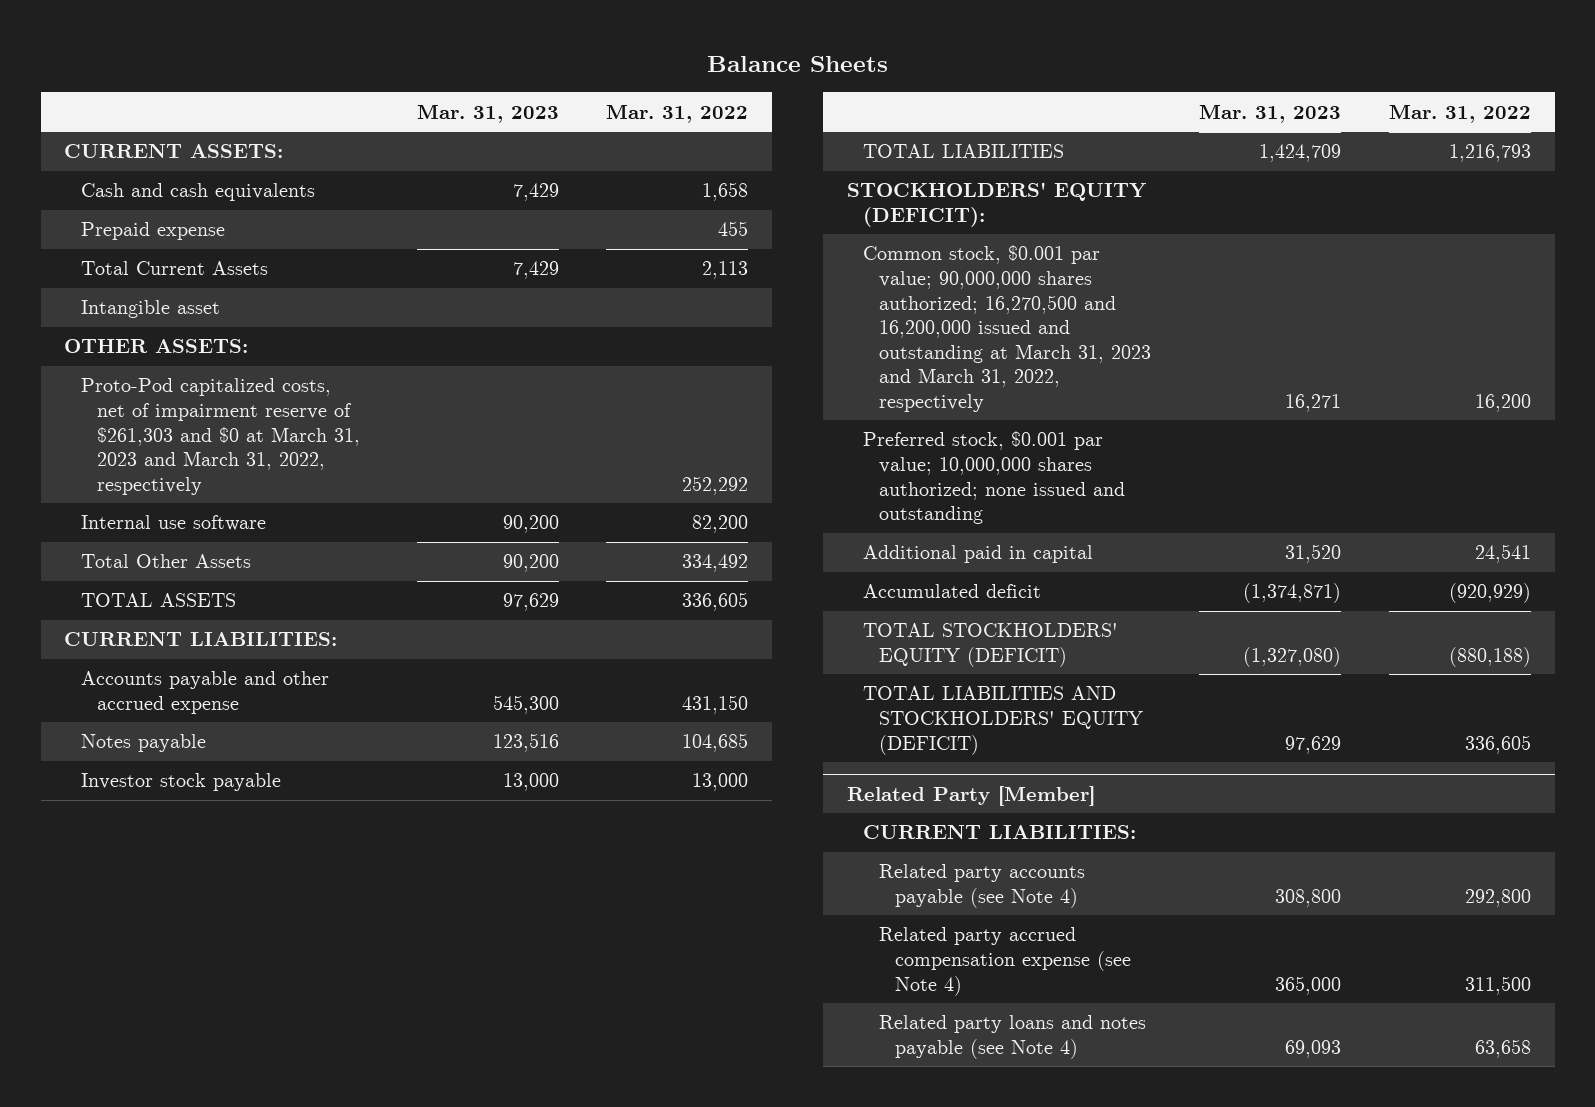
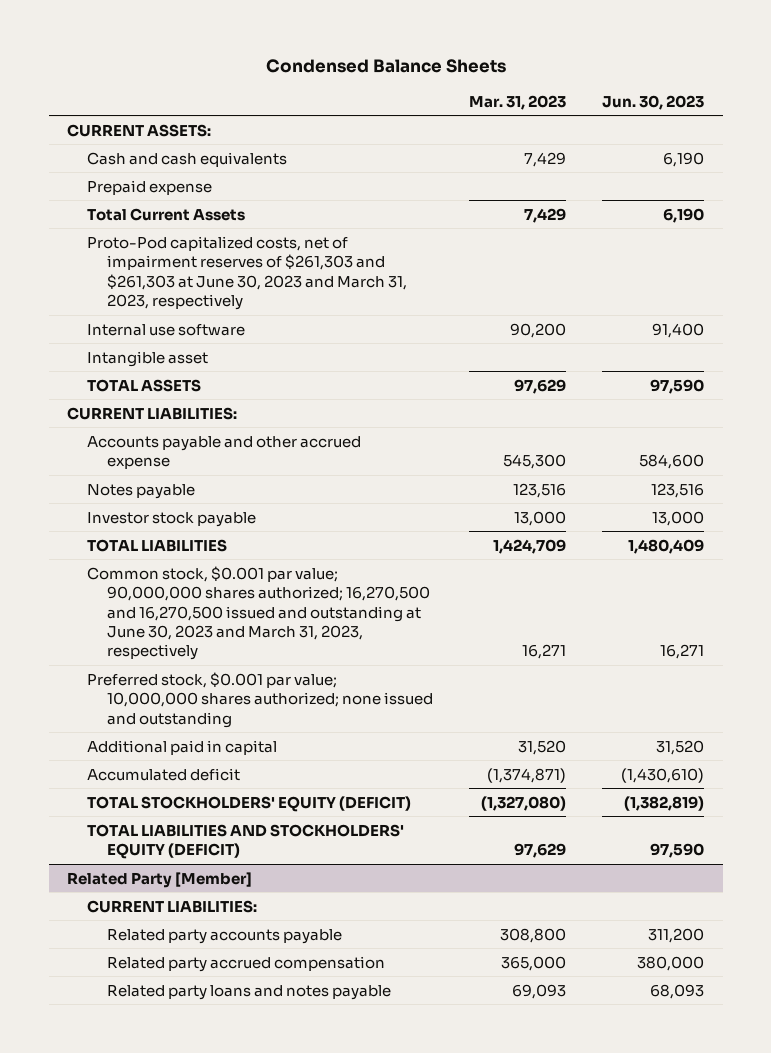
[706,55,888,72] Balance Sheets -> [265,59,506,74] Condensed Balance Sheets
[606,103,749,123] Mar. 31, 2022 -> none
none -> [602,94,705,110] Jun. 30, 2023
[64,339,249,354] OTHER ASSETS: -> none
[80,378,360,495] Proto-Pod capitalized costs, net of impairment reserve of $261,303 and $0 at March 31, 2023 and March 31, 2022, respectively -> [86,235,408,310] Proto-Pod capitalized costs, net of impairment reserves of $261,303 and $261,303 at June 30, 2023 and March 31, 2023, respectively
[80,554,251,569] Total Other Assets -> none
[80,300,220,319] Intangible asset -> [86,350,208,367] Intangible asset
[846,182,1146,227] STOCKHOLDERS' EQUITY (DEFICIT): -> none
[863,245,1152,412] Common stock, $0.001 par value; 90,000,000 shares authorized; 16,270,500 and 16,200,000 issued and outstanding at March 31, 2023 and March 31, 2022, respectively -> [86,565,431,661] Common stock, $0.001 par value; 90,000,000 shares authorized; 16,270,500 and 16,270,500 issued and outstanding at June 30, 2023 and March 31, 2023, respectively
[879,864,1086,908] Related party accounts payable (see Note 4) -> [107,928,343,944] Related party accounts payable
[879,927,1132,996] Related party accrued compensation expense (see Note 4) -> [107,955,386,972] Related party accrued compensation
[879,1015,1147,1059] Related party loans and notes payable (see Note 4) -> [107,984,392,1000] Related party loans and notes payable

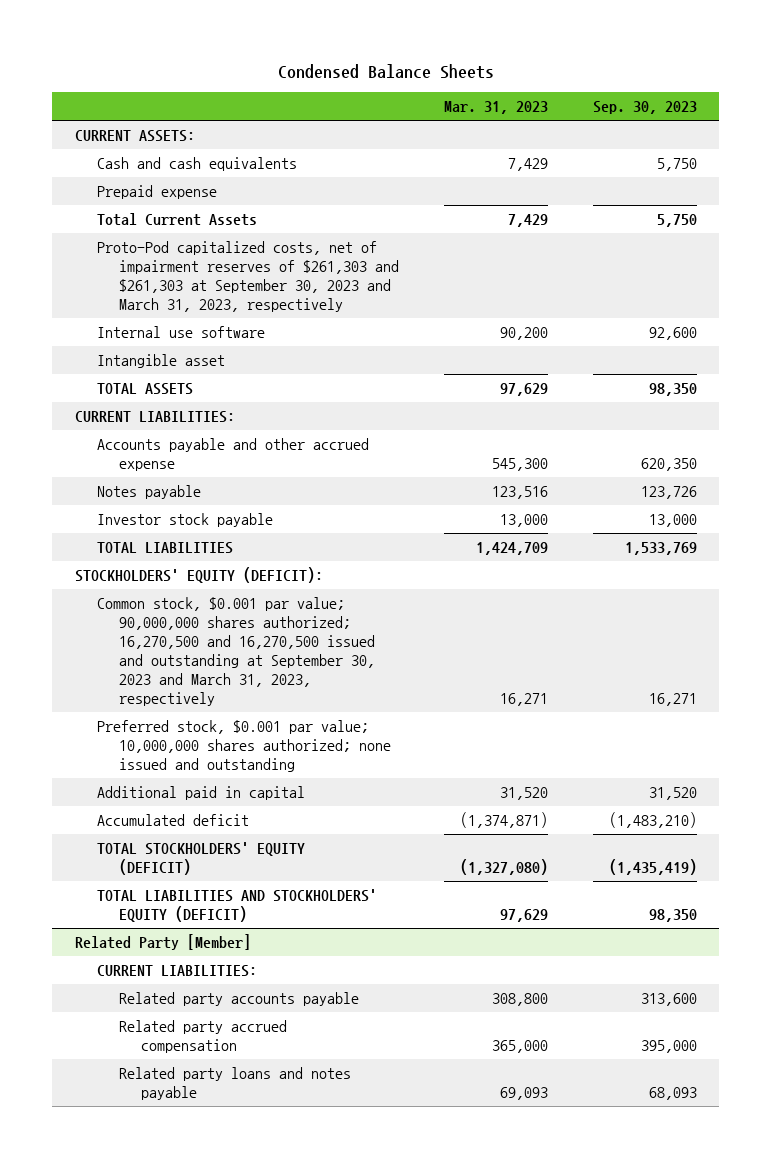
[602,94,705,110] Jun. 30, 2023 -> none
none -> [592,101,697,115] Sep. 30, 2023
[86,235,408,310] Proto-Pod capitalized costs, net of impairment reserves of $261,303 and $261,303 at June 30, 2023 and March 31, 2023, respectively -> [96,241,399,313] Proto-Pod capitalized costs, net of impairment reserves of $261,303 and $261,303 at September 30, 2023 and March 31, 2023, respectively
none -> [74,567,323,584] STOCKHOLDERS' EQUITY (DEFICIT):
[86,565,431,661] Common stock, $0.001 par value; 90,000,000 shares authorized; 16,270,500 and 16,270,500 issued and outstanding at June 30, 2023 and March 31, 2023, respectively -> [96,597,375,707] Common stock, $0.001 par value; 90,000,000 shares authorized; 16,270,500 and 16,270,500 issued and outstanding at September 30, 2023 and March 31, 2023, respectively

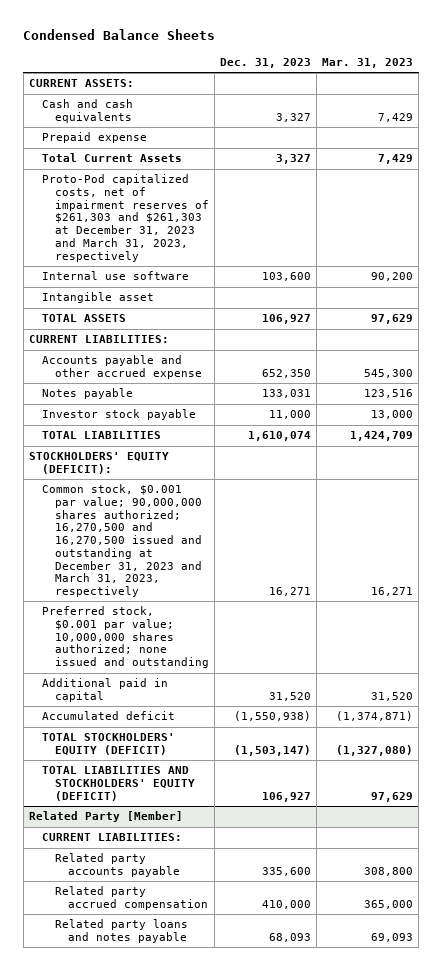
[592,101,697,115] Sep. 30, 2023 -> none
none -> [220,57,312,68] Dec. 31, 2023
[96,241,399,313] Proto-Pod capitalized costs, net of impairment reserves of $261,303 and $261,303 at September 30, 2023 and March 31, 2023, respectively -> [42,174,209,262] Proto-Pod capitalized costs, net of impairment reserves of $261,303 and $261,303 at December 31, 2023 and March 31, 2023, respectively
[96,597,375,707] Common stock, $0.001 par value; 90,000,000 shares authorized; 16,270,500 and 16,270,500 issued and outstanding at September 30, 2023 and March 31, 2023, respectively -> [42,484,202,598] Common stock, $0.001 par value; 90,000,000 shares authorized; 16,270,500 and 16,270,500 issued and outstanding at December 31, 2023 and March 31, 2023, respectively

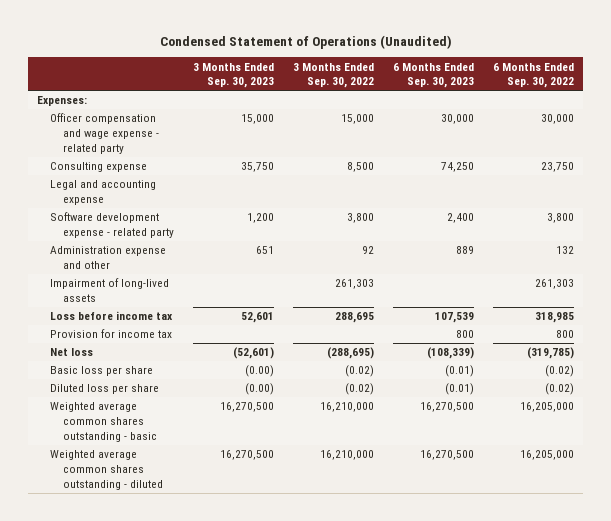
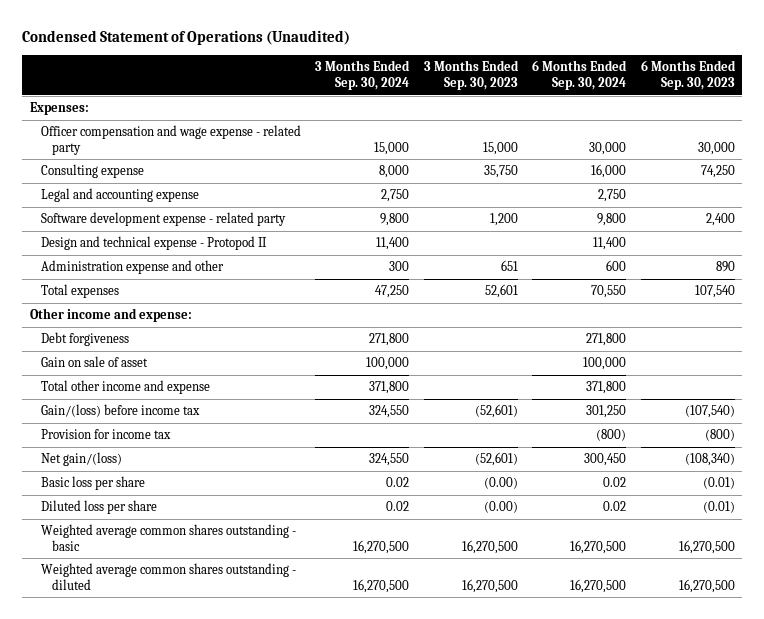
[292,62,374,89] 3 Months Ended Sep. 30, 2022 -> none
[492,62,574,89] 6 Months Ended Sep. 30, 2022 -> none
none -> [315,60,411,91] 3 Months Ended Sep. 30, 2024
none -> [532,60,628,91] 6 Months Ended Sep. 30, 2024
[50,278,170,302] Impairment of long-lived assets -> none
none -> [40,236,267,251] Design and technical expense - Protopod II
[455,246,474,255] 889 -> [715,261,735,273] 890
none -> [40,284,119,299] Total expenses
none -> [29,308,192,323] Other income and expense:
none -> [40,332,129,347] Debt forgiveness
none -> [40,356,148,368] Gain on sale of asset
none -> [40,380,210,395] Total other income and expense
[50,311,174,321] Loss before income tax -> [40,404,200,418] Gain/(loss) before income tax
[240,312,274,324] 52,601 -> [474,404,518,419] (52,601)
[434,312,474,324] 107,539 -> [684,405,735,419] (107,540)
[455,330,474,339] 800 -> [704,429,735,442] (800)
[50,348,94,357] Net loss -> [40,452,122,467] Net gain/(loss)
[426,347,474,360] (108,339) -> [684,453,735,467] (108,340)

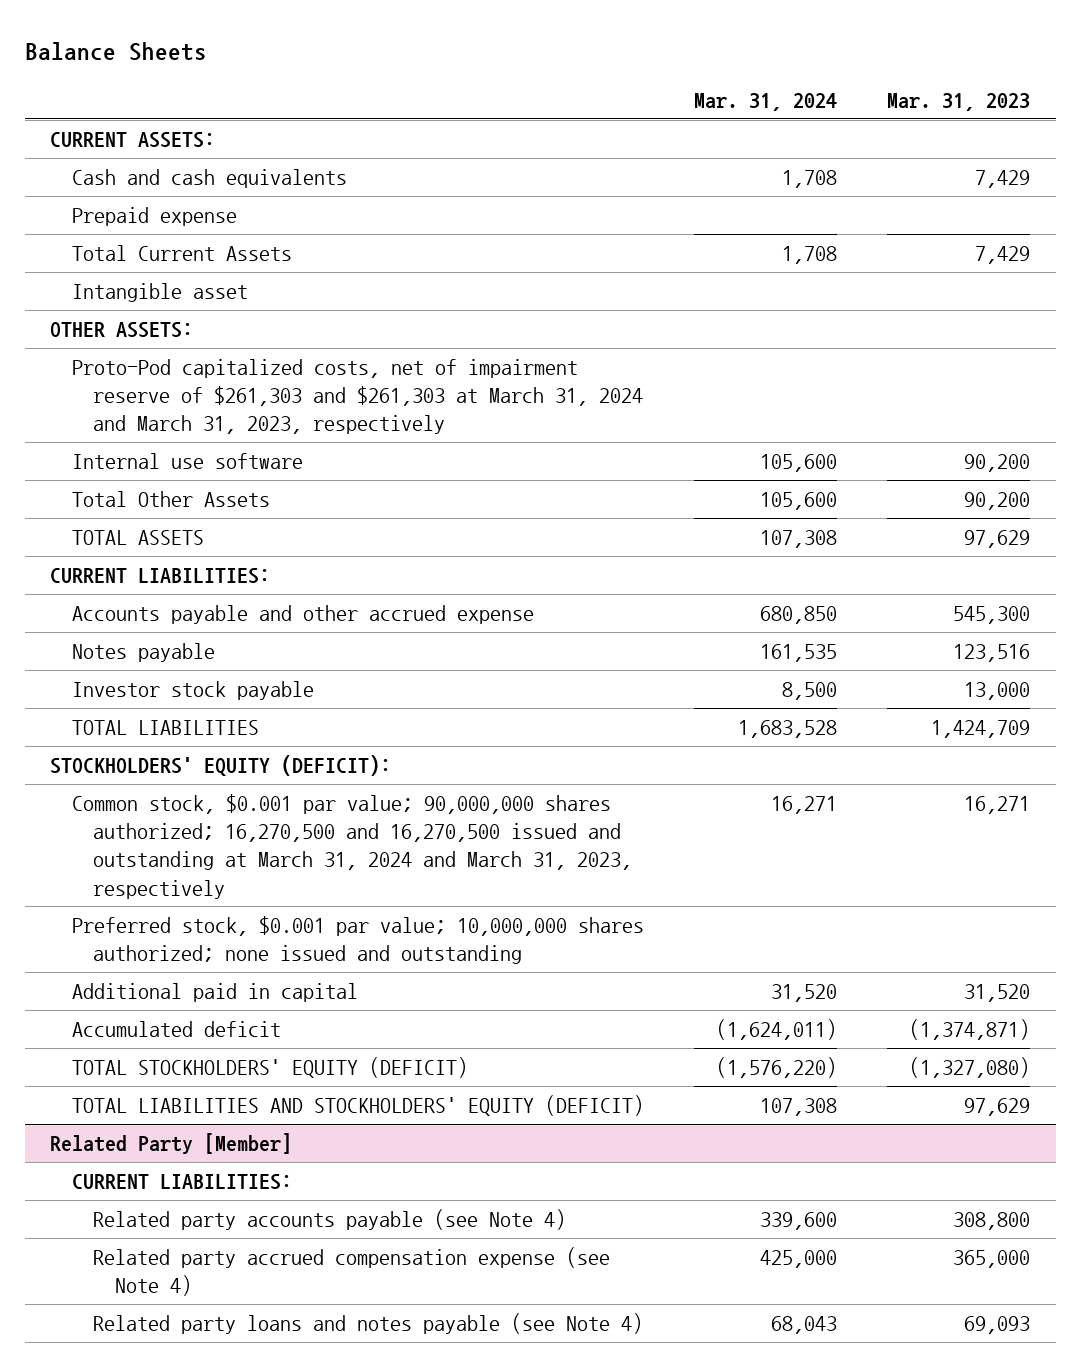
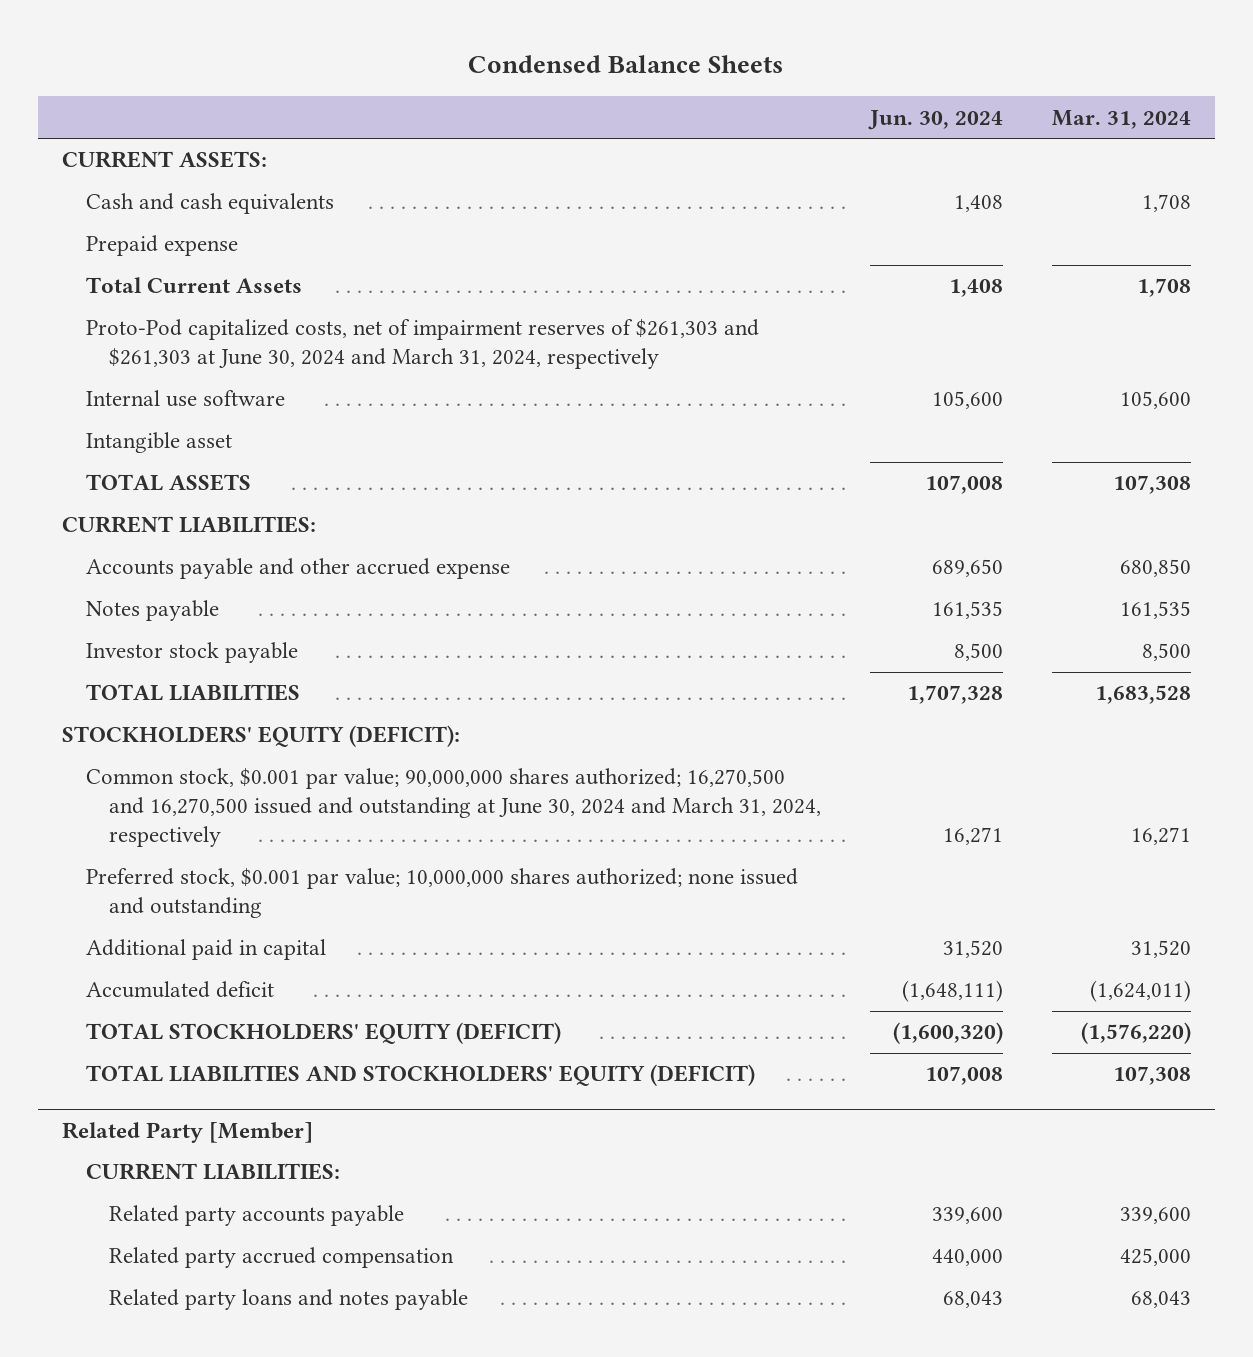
[25,42,208,62] Balance Sheets -> [468,55,784,74] Condensed Balance Sheets
[887,93,1031,112] Mar. 31, 2023 -> none
none -> [868,109,1004,130] Jun. 30, 2024
[50,321,194,338] OTHER ASSETS: -> none
[71,358,644,435] Proto-Pod capitalized costs, net of impairment reserve of $261,303 and $261,303 at March 31, 2024 and March 31, 2023, respectively -> [85,319,759,370] Proto-Pod capitalized costs, net of impairment reserves of $261,303 and $261,303 at June 30, 2024 and March 31, 2024, respectively
[71,490,270,507] Total Other Assets -> none
[71,282,248,302] Intangible asset -> [85,432,232,454] Intangible asset
[71,793,633,899] Common stock, $0.001 par value; 90,000,000 shares authorized; 16,270,500 and 16,270,500 issued and outstanding at March 31, 2024 and March 31, 2023, respectively -> [85,768,822,848] Common stock, $0.001 par value; 90,000,000 shares authorized; 16,270,500 and 16,270,500 issued and outstanding at June 30, 2024 and March 31, 2024, respectively
[93,1208,567,1230] Related party accounts payable (see Note 4) -> [109,1205,405,1227] Related party accounts payable
[93,1246,611,1297] Related party accrued compensation expense (see Note 4) -> [109,1247,455,1269] Related party accrued compensation
[93,1312,644,1334] Related party loans and notes payable (see Note 4) -> [109,1289,469,1311] Related party loans and notes payable

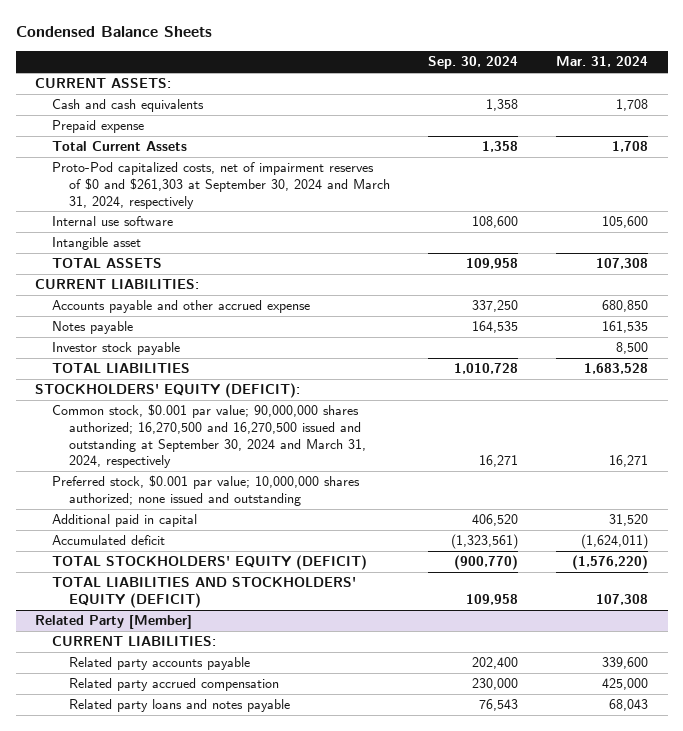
[868,109,1004,130] Jun. 30, 2024 -> none
none -> [427,56,518,70] Sep. 30, 2024
[85,319,759,370] Proto-Pod capitalized costs, net of impairment reserves of $261,303 and $261,303 at June 30, 2024 and March 31, 2024, respectively -> [51,162,390,209] Proto-Pod capitalized costs, net of impairment reserves of $0 and $261,303 at September 30, 2024 and March 31, 2024, respectively
[85,768,822,848] Common stock, $0.001 par value; 90,000,000 shares authorized; 16,270,500 and 16,270,500 issued and outstanding at June 30, 2024 and March 31, 2024, respectively -> [51,404,366,469] Common stock, $0.001 par value; 90,000,000 shares authorized; 16,270,500 and 16,270,500 issued and outstanding at September 30, 2024 and March 31, 2024, respectively

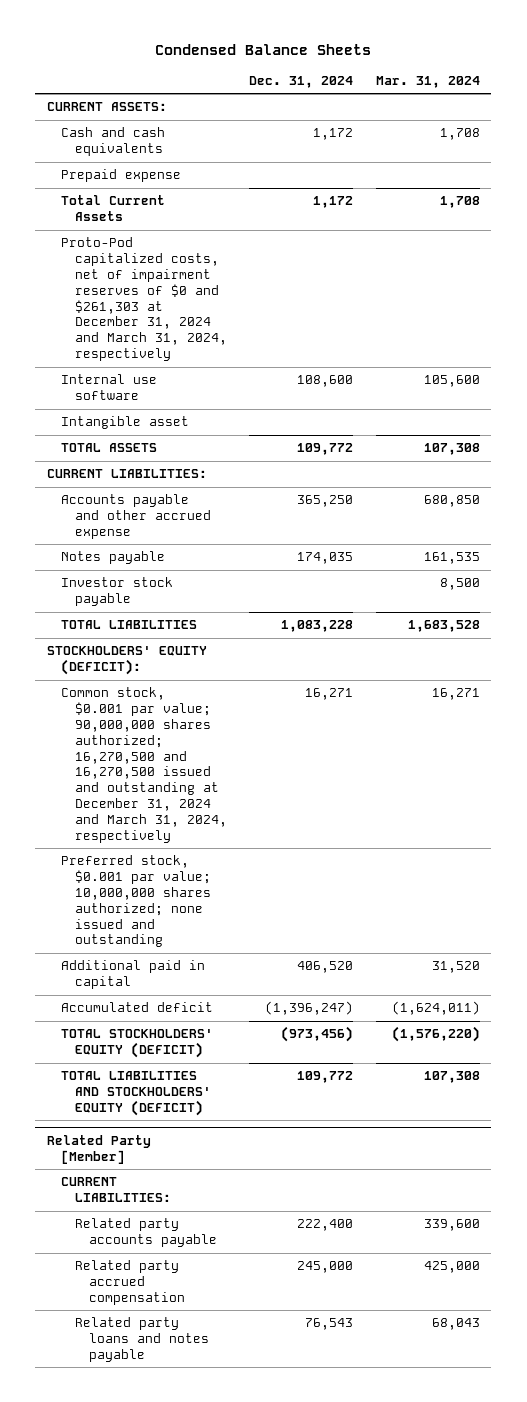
[427,56,518,70] Sep. 30, 2024 -> none
none -> [249,75,354,88] Dec. 31, 2024
[51,162,390,209] Proto-Pod capitalized costs, net of impairment reserves of $0 and $261,303 at September 30, 2024 and March 31, 2024, respectively -> [60,237,227,362] Proto-Pod capitalized costs, net of impairment reserves of $0 and $261,303 at December 31, 2024 and March 31, 2024, respectively
[51,404,366,469] Common stock, $0.001 par value; 90,000,000 shares authorized; 16,270,500 and 16,270,500 issued and outstanding at September 30, 2024 and March 31, 2024, respectively -> [60,687,227,843] Common stock, $0.001 par value; 90,000,000 shares authorized; 16,270,500 and 16,270,500 issued and outstanding at December 31, 2024 and March 31, 2024, respectively

